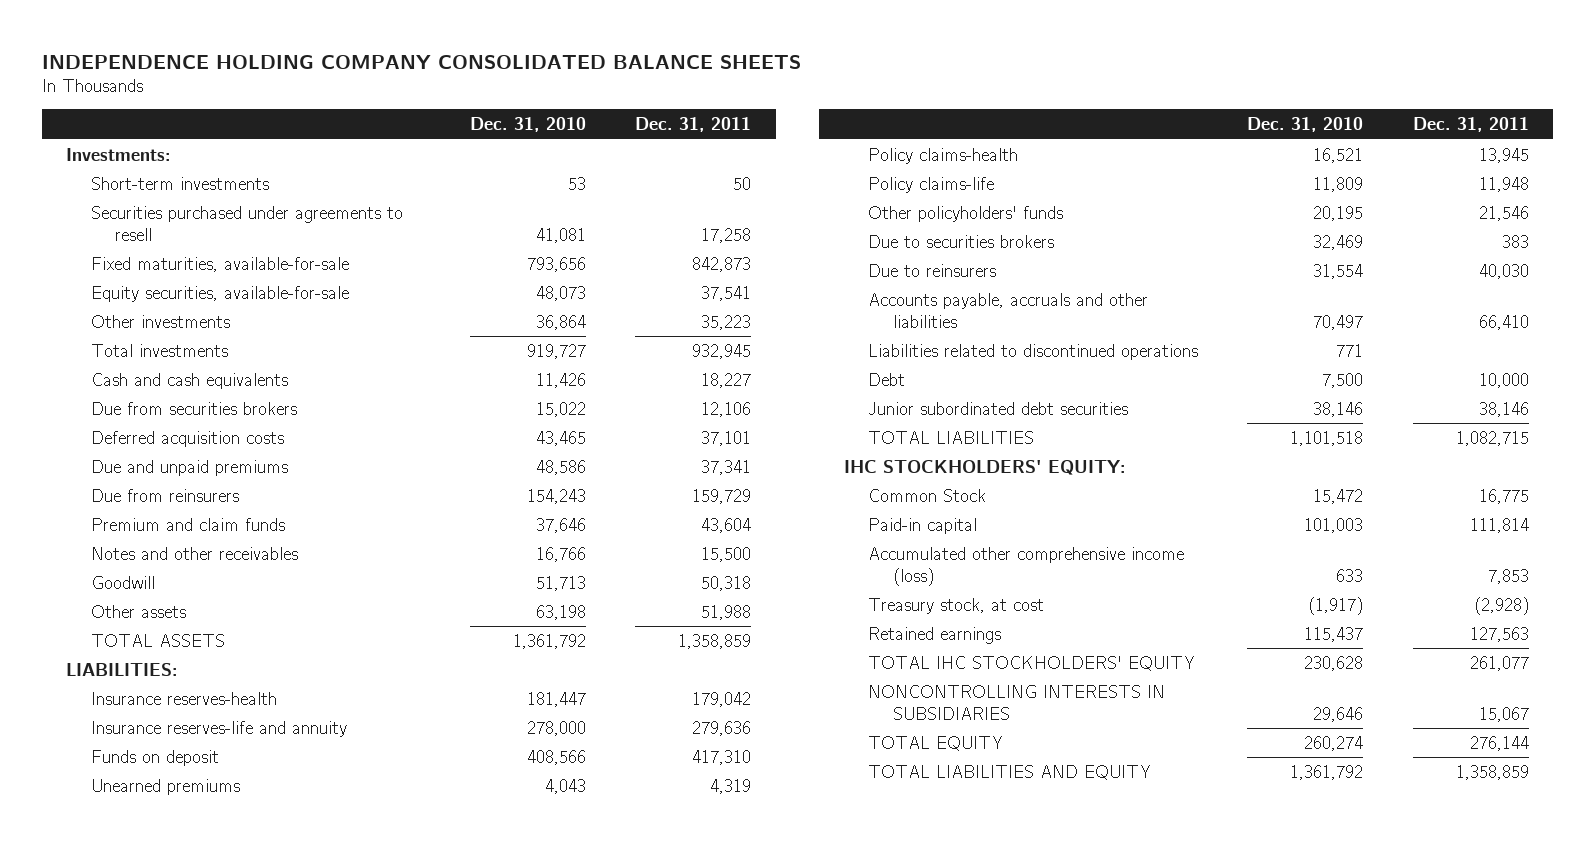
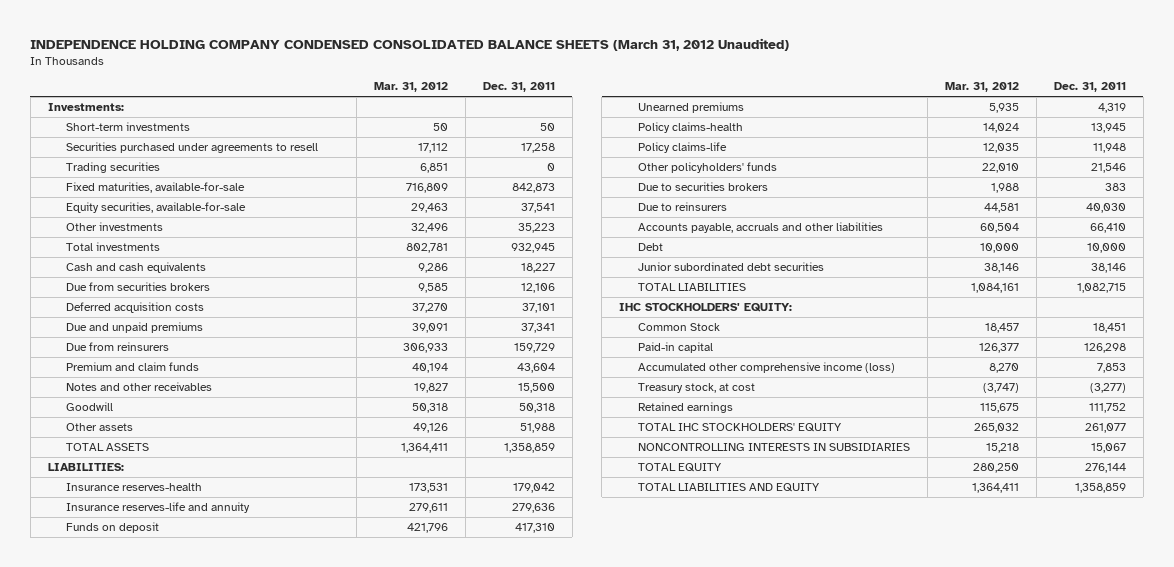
[41,54,801,69] INDEPENDENCE HOLDING COMPANY CONSOLIDATED BALANCE SHEETS -> [30,37,790,51] INDEPENDENCE HOLDING COMPANY CONDENSED CONSOLIDATED BALANCE SHEETS (March 31, 2012 Unaudited)
[469,116,586,132] Dec. 31, 2010 -> none
none -> [373,82,448,93] Mar. 31, 2012
none -> [66,161,161,173] Trading securities
[868,343,1199,360] Liabilities related to discontinued operations -> none
[1478,488,1529,504] 16,775 -> [1092,322,1126,333] 18,451
[1469,517,1529,533] 111,814 -> [1083,342,1126,353] 126,298
[1473,596,1529,615] (2,928) -> [1089,382,1126,393] (3,277)
[1469,626,1529,642] 127,563 -> [1088,402,1126,413] 111,752

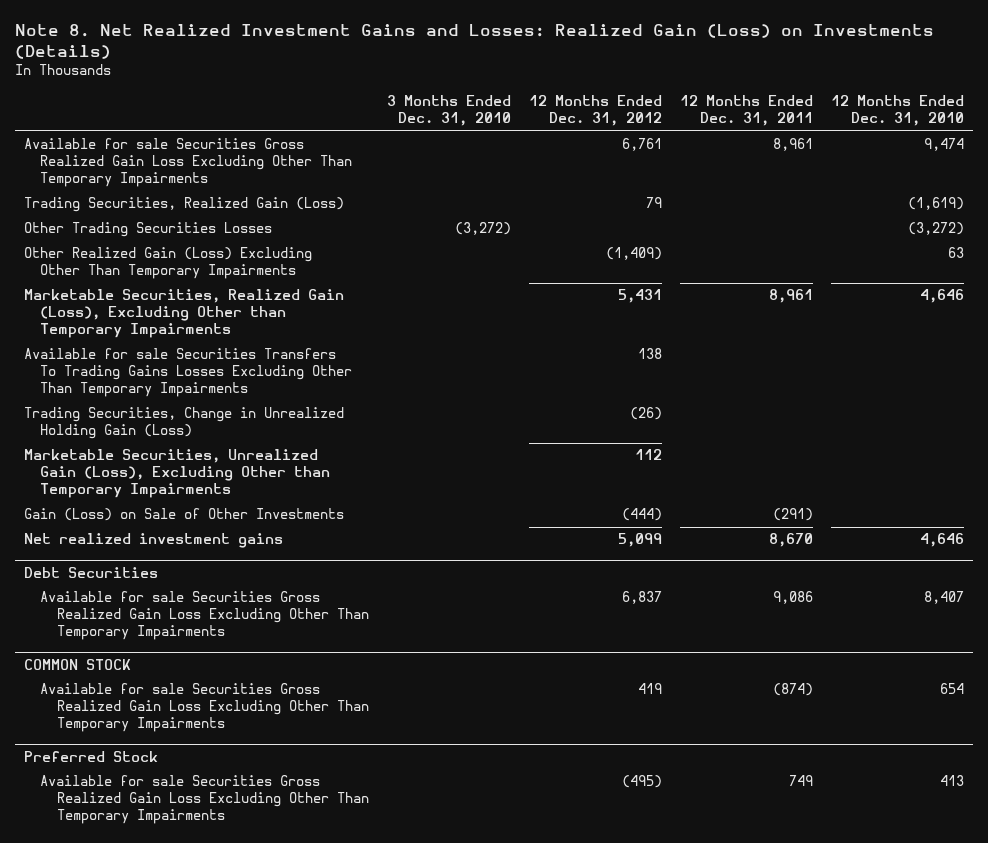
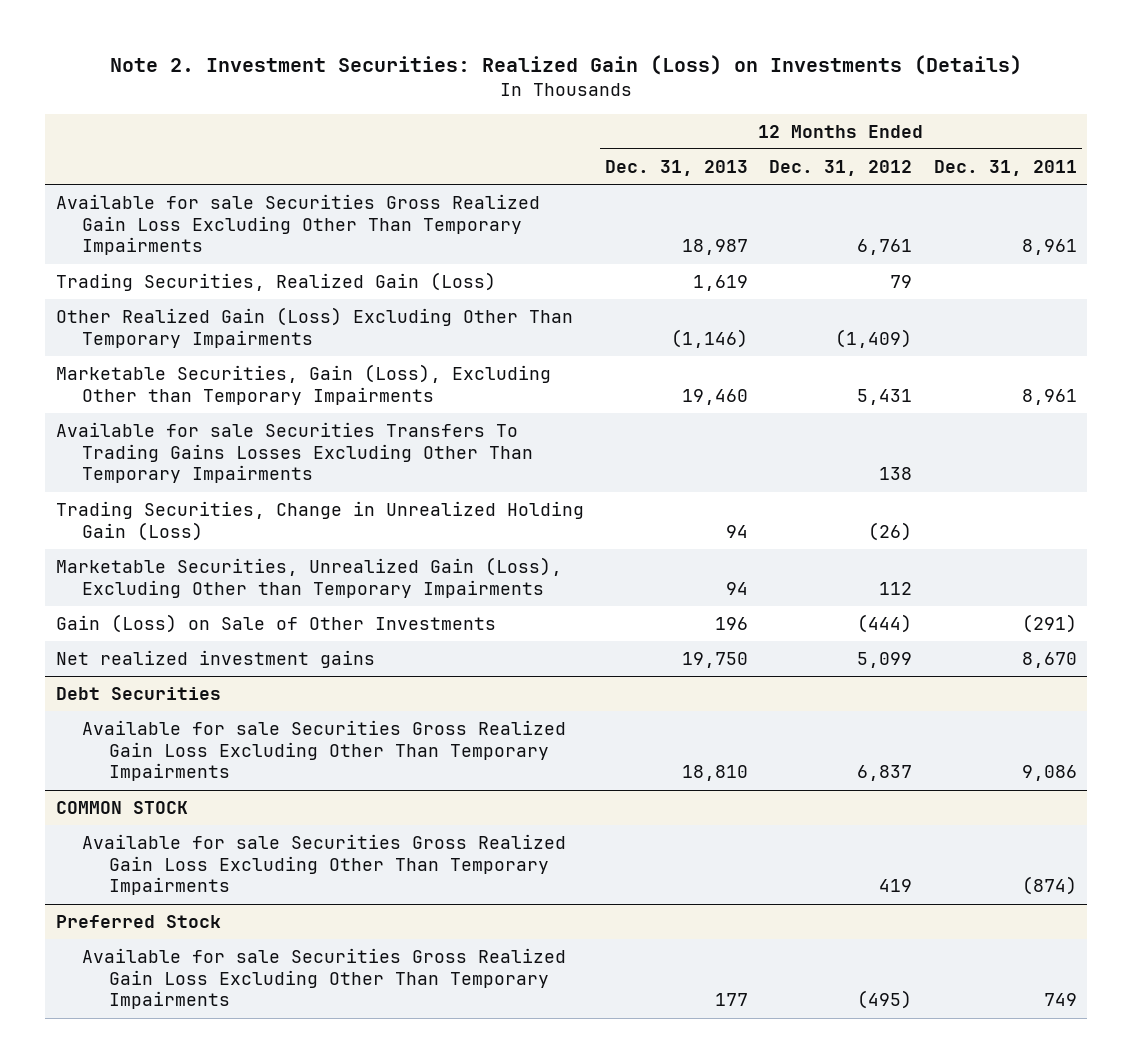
[15,24,935,60] Note 8. Net Realized Investment Gains and Losses: Realized Gain (Loss) on Investments (Details) -> [110,55,1023,76] Note 2. Investment Securities: Realized Gain (Loss) on Investments (Details)
[387,95,512,127] 3 Months Ended Dec. 31, 2010 -> none
[831,95,965,127] 12 Months Ended Dec. 31, 2010 -> none
none -> [605,159,749,176] Dec. 31, 2013
[24,222,273,238] Other Trading Securities Losses -> none
[24,289,345,339] Marketable Securities, Realized Gain (Loss), Excluding Other than Temporary Impairments -> [55,364,551,405] Marketable Securities, Gain (Loss), Excluding Other than Temporary Impairments

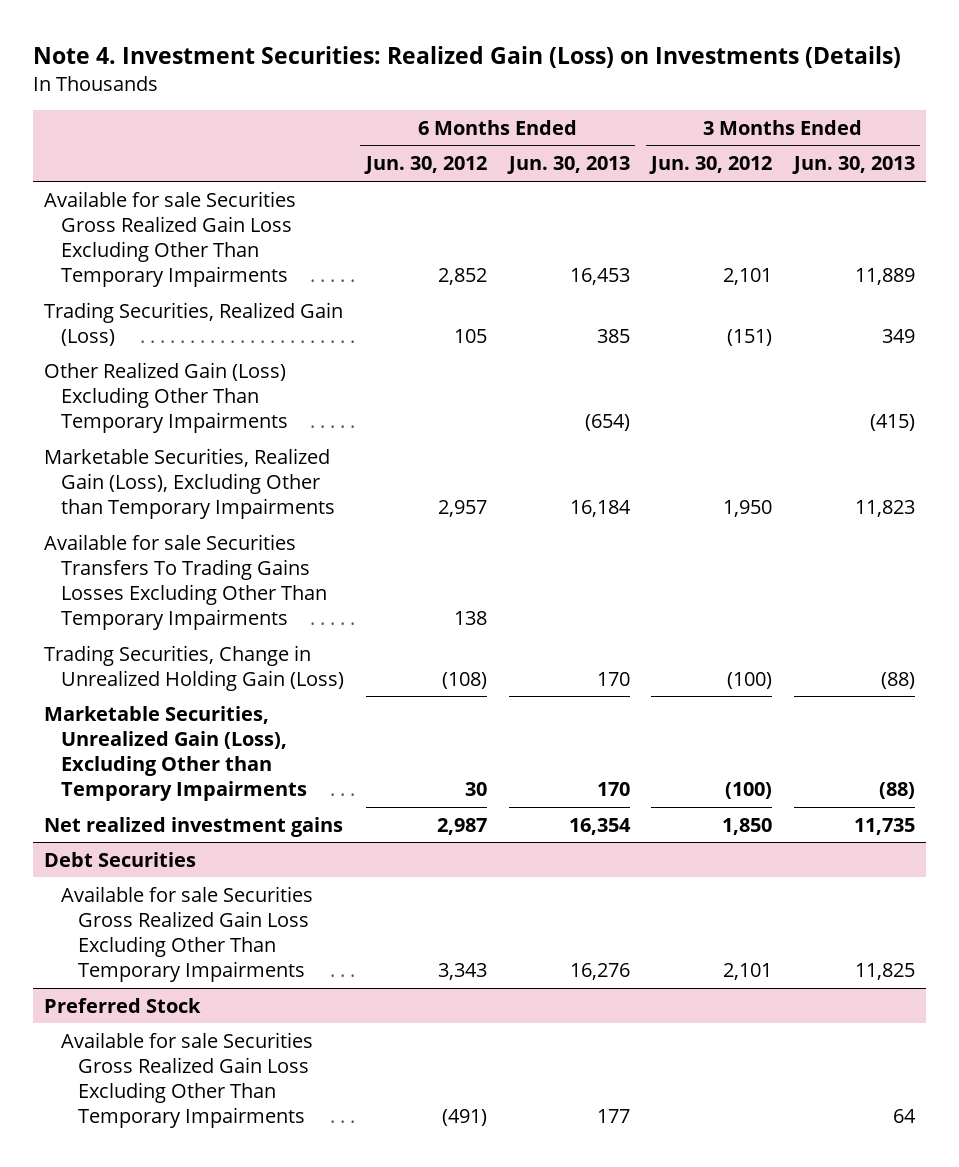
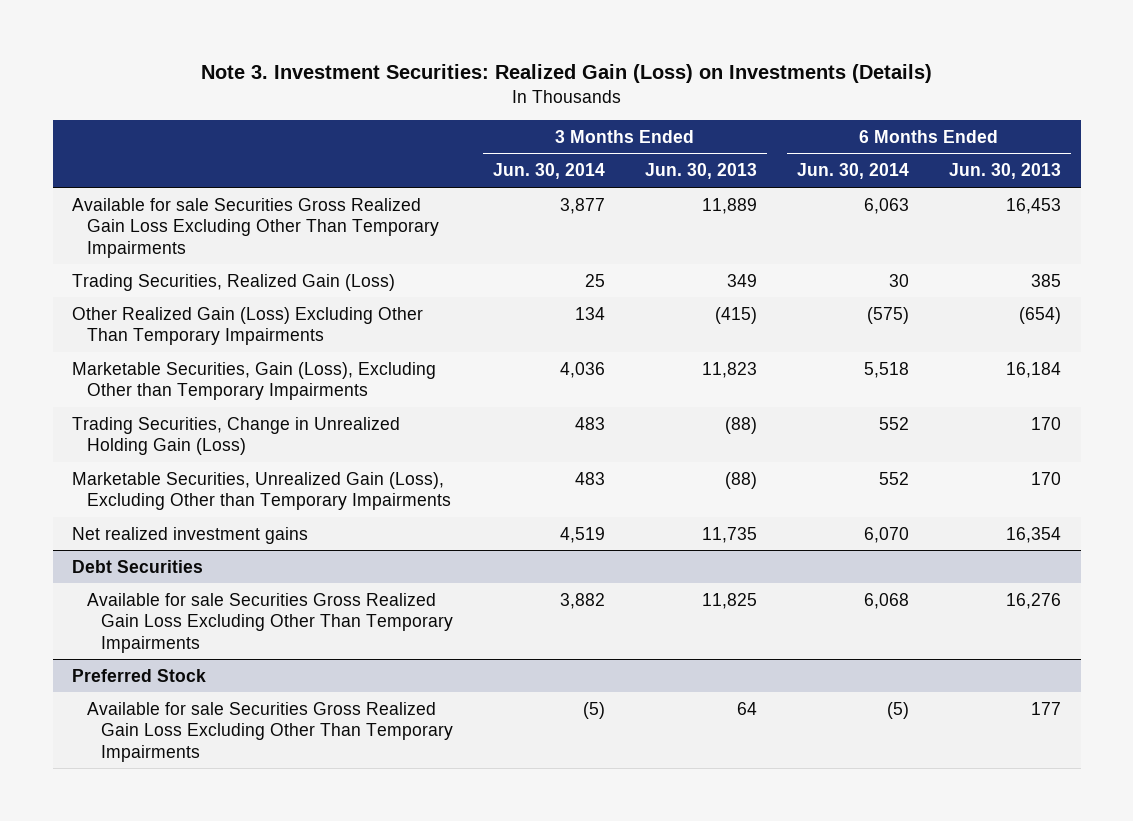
[33,45,902,68] Note 4. Investment Securities: Realized Gain (Loss) on Investments (Details) -> [200,64,932,84] Note 3. Investment Securities: Realized Gain (Loss) on Investments (Details)
[363,156,487,175] Jun. 30, 2012 -> none
[649,156,773,175] Jun. 30, 2012 -> none
none -> [493,163,606,180] Jun. 30, 2014
none -> [796,163,909,180] Jun. 30, 2014
[44,533,328,631] Available for sale Securities Transfers To Trading Gains Losses Excluding Other Than Temporary Impairments -> none
[44,447,336,520] Marketable Securities, Realized Gain (Loss), Excluding Other than Temporary Impairments -> [72,361,437,401] Marketable Securities, Gain (Loss), Excluding Other than Temporary Impairments

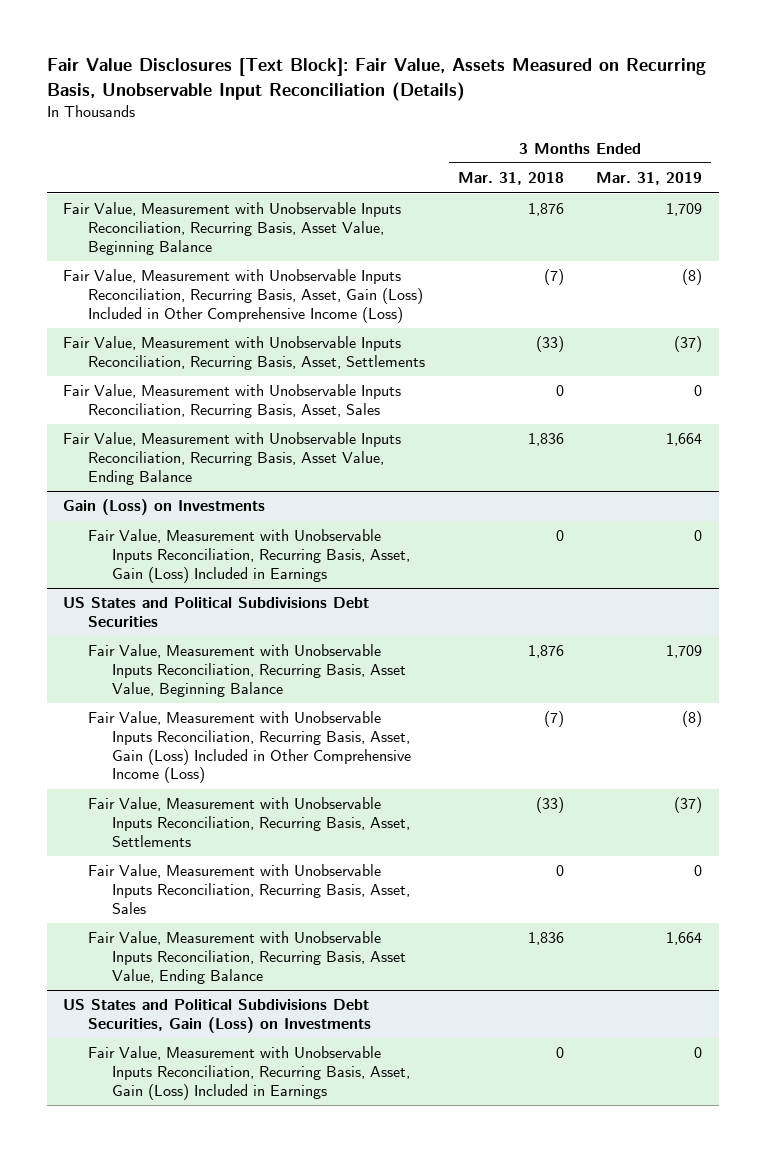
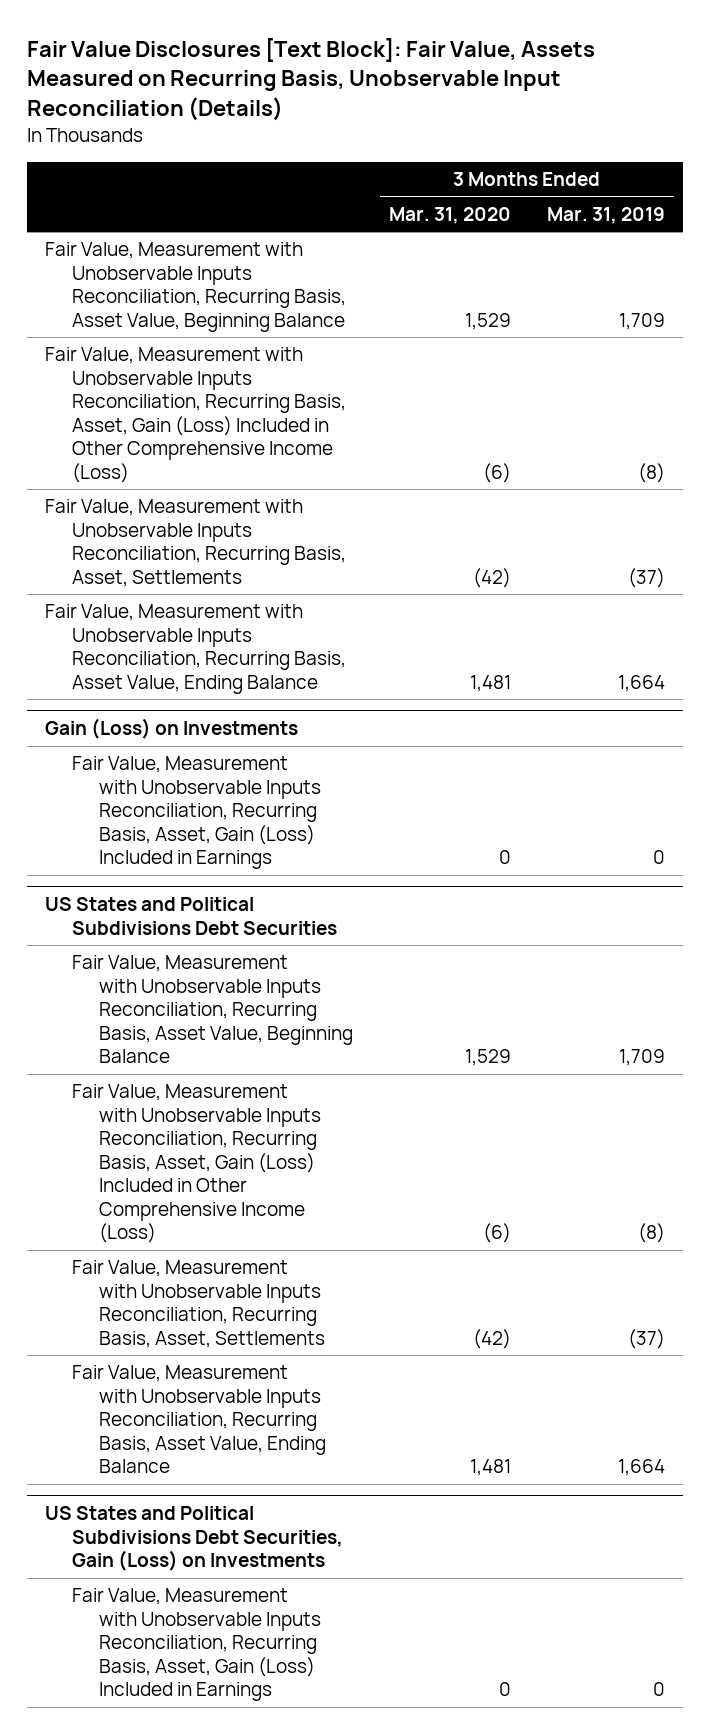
[457,172,564,186] Mar. 31, 2018 -> none
none -> [389,206,512,224] Mar. 31, 2020
[63,384,402,419] Fair Value, Measurement with Unobservable Inputs Reconciliation, Recurring Basis, Asset, Sales -> none
[87,864,411,914] Fair Value, Measurement with Unobservable Inputs Reconciliation, Recurring Basis, Asset, Sales -> none

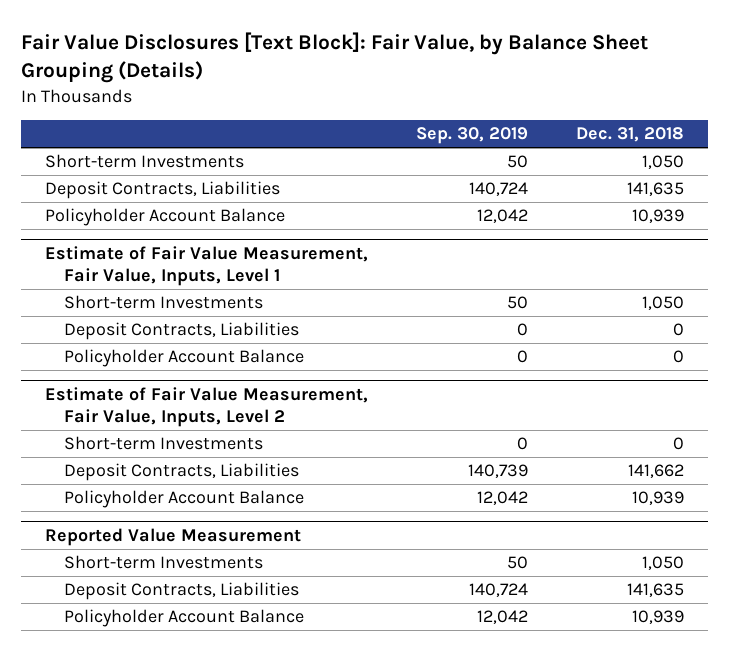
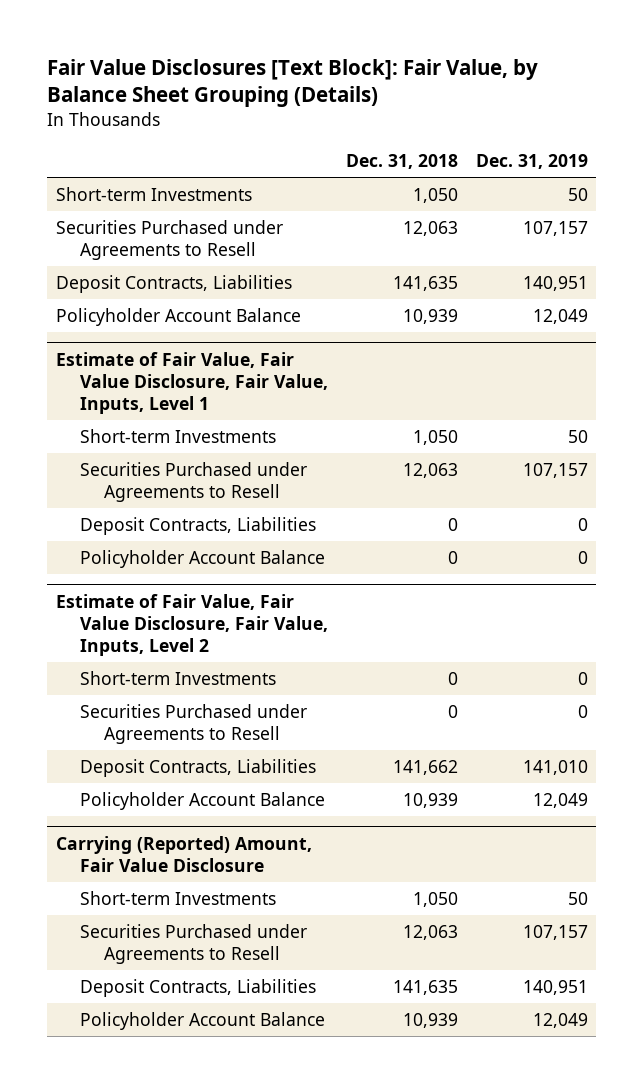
[416,127,529,145] Sep. 30, 2019 -> none
none -> [475,153,588,169] Dec. 31, 2019
none -> [56,219,284,260] Securities Purchased under Agreements to Resell
[44,246,368,287] Estimate of Fair Value Measurement, Fair Value, Inputs, Level 1 -> [56,351,329,414] Estimate of Fair Value, Fair Value Disclosure, Fair Value, Inputs, Level 1
none -> [80,461,308,502] Securities Purchased under Agreements to Resell
[44,387,368,428] Estimate of Fair Value Measurement, Fair Value, Inputs, Level 2 -> [56,593,329,656] Estimate of Fair Value, Fair Value Disclosure, Fair Value, Inputs, Level 2
none -> [80,703,308,744] Securities Purchased under Agreements to Resell
[44,528,301,547] Reported Value Measurement -> [56,835,313,872] Carrying (Reported) Amount, Fair Value Disclosure
none -> [80,923,308,964] Securities Purchased under Agreements to Resell

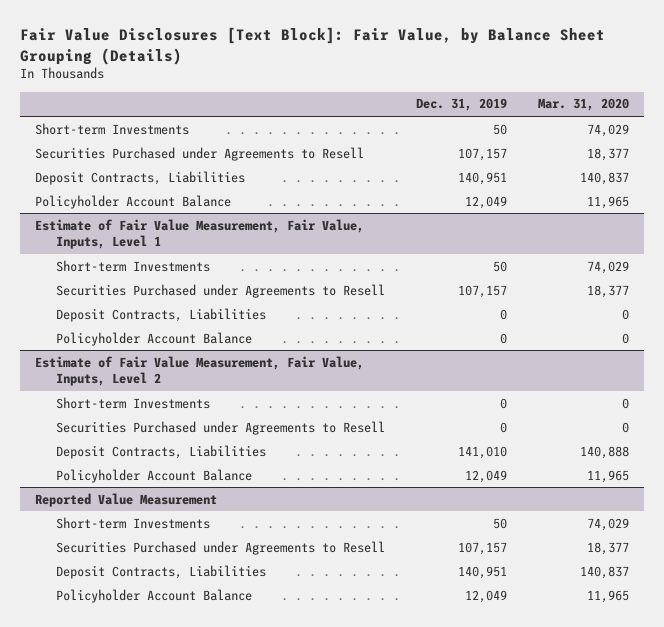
[345,153,458,169] Dec. 31, 2018 -> none
none -> [537,98,629,112] Mar. 31, 2020
[56,351,329,414] Estimate of Fair Value, Fair Value Disclosure, Fair Value, Inputs, Level 1 -> [35,218,365,250] Estimate of Fair Value Measurement, Fair Value, Inputs, Level 1
[56,593,329,656] Estimate of Fair Value, Fair Value Disclosure, Fair Value, Inputs, Level 2 -> [35,355,365,387] Estimate of Fair Value Measurement, Fair Value, Inputs, Level 2
[56,835,313,872] Carrying (Reported) Amount, Fair Value Disclosure -> [35,492,218,507] Reported Value Measurement

